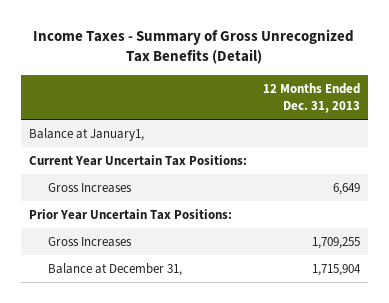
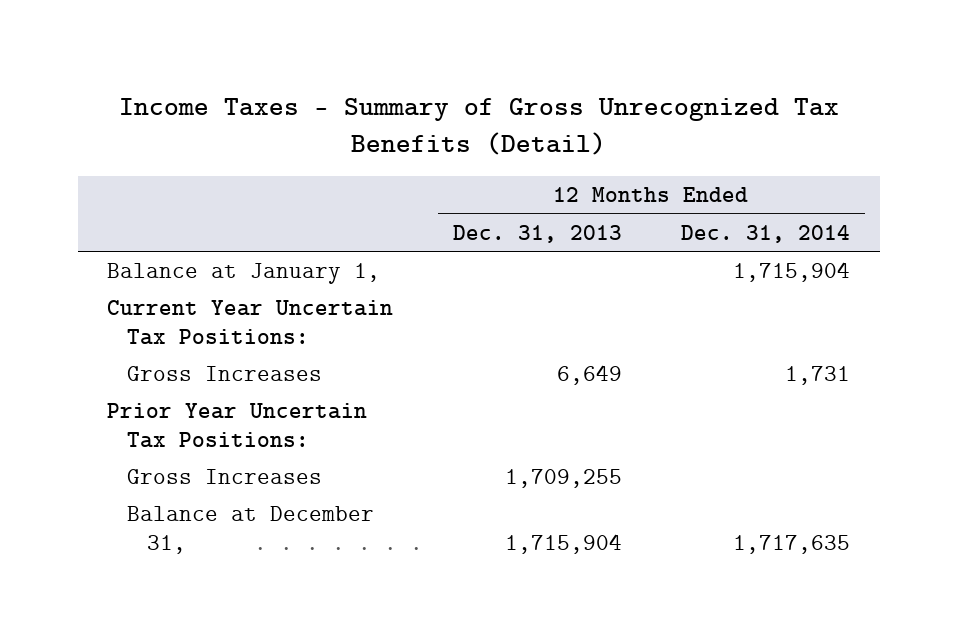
none -> [680,224,850,243] Dec. 31, 2014
[28,128,144,142] Balance at January1, -> [107,262,381,284] Balance at January 1,

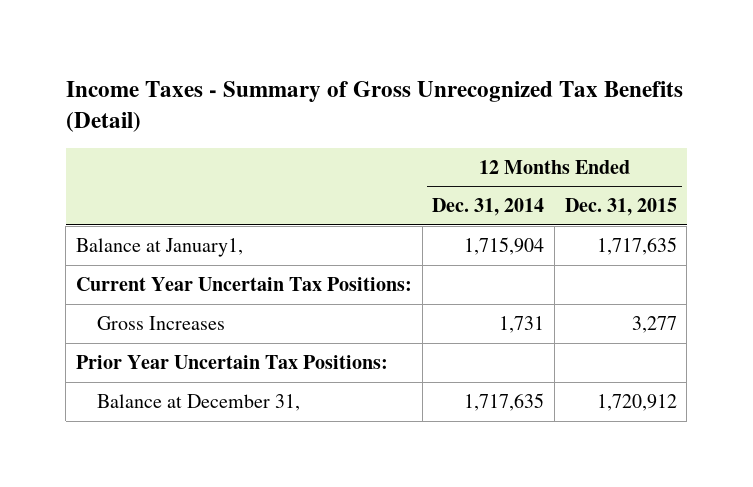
[452,224,622,243] Dec. 31, 2013 -> none
none -> [564,198,677,217] Dec. 31, 2015
[107,262,381,284] Balance at January 1, -> [76,237,244,257] Balance at January1,
[127,468,323,484] Gross Increases -> none

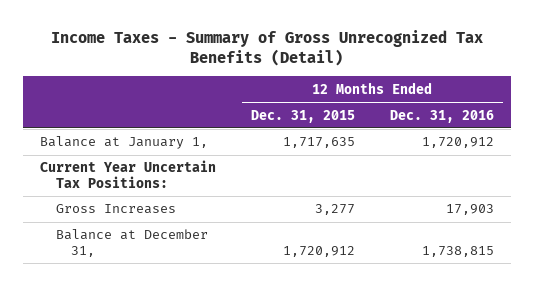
[432,198,545,217] Dec. 31, 2014 -> none
none -> [389,109,494,123] Dec. 31, 2016
[76,237,244,257] Balance at January1, -> [39,136,208,150] Balance at January 1,
[76,354,389,369] Prior Year Uncertain Tax Positions: -> none

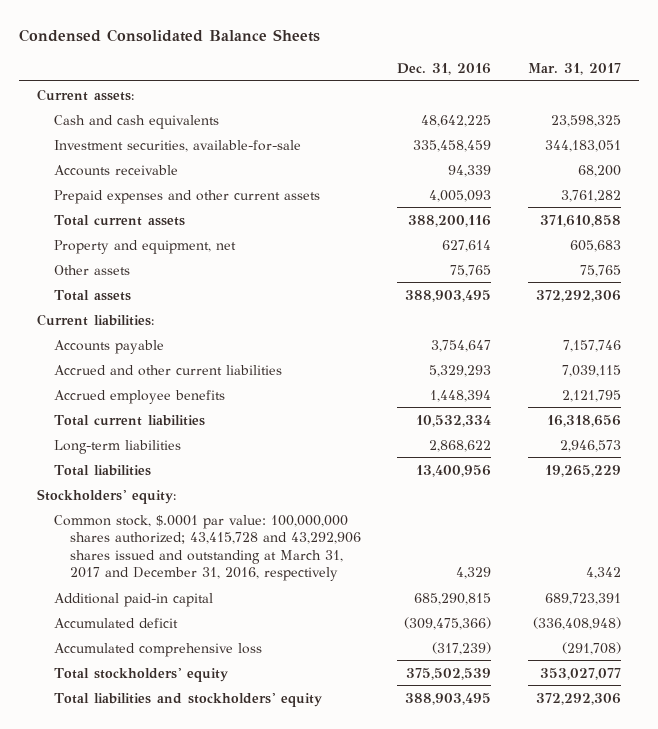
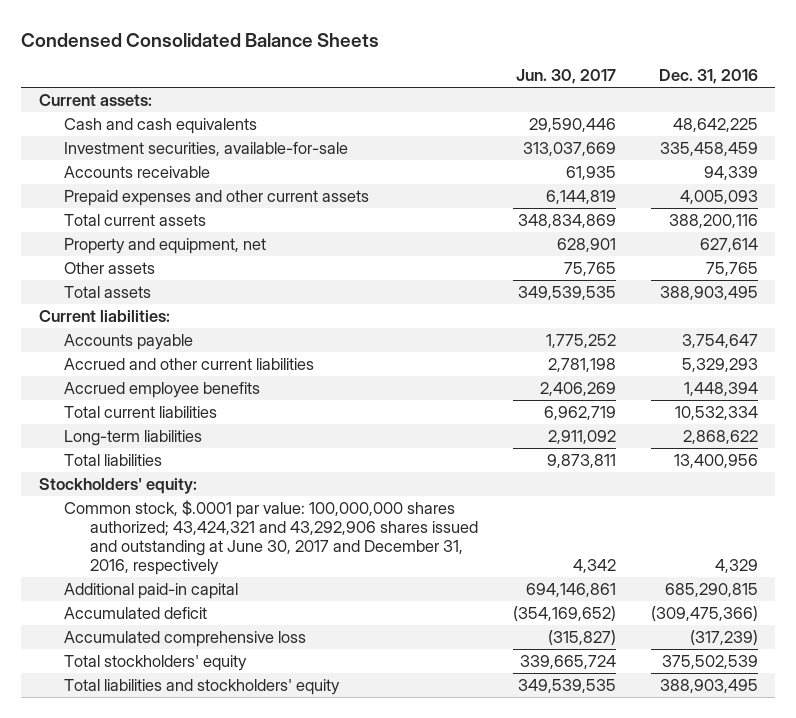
[527,62,621,75] Mar. 31, 2017 -> none
none -> [515,69,616,85] Jun. 30, 2017
[53,514,362,582] Common stock, $.0001 par value: 100,000,000 shares authorized; 43,415,728 and 43,292,906 shares issued and outstanding at March 31, 2017 and December 31, 2016, respectively -> [64,500,478,576] Common stock, $.0001 par value: 100,000,000 shares authorized; 43,424,321 and 43,292,906 shares issued and outstanding at June 30, 2017 and December 31, 2016, respectively

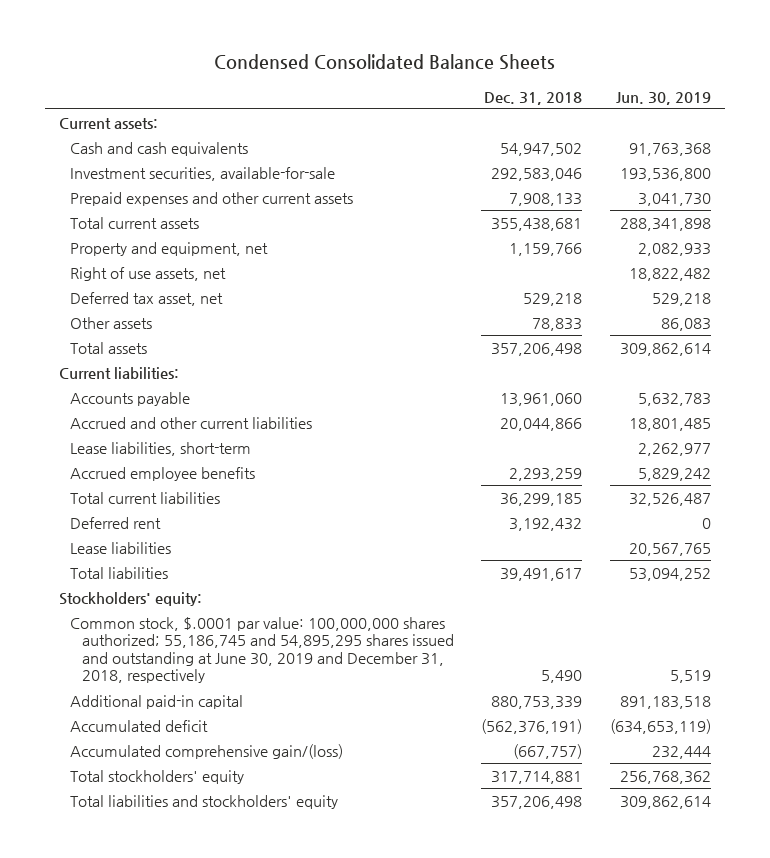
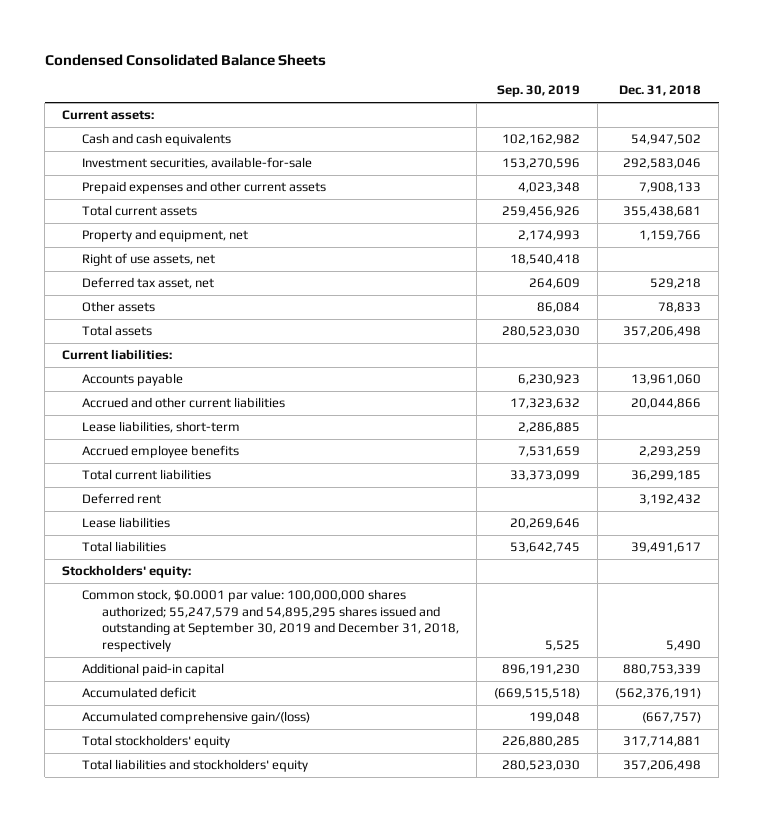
[616,91,712,105] Jun. 30, 2019 -> none
none -> [497,85,581,98] Sep. 30, 2019
[70,616,454,684] Common stock, $.0001 par value: 100,000,000 shares authorized; 55,186,745 and 54,895,295 shares issued and outstanding at June 30, 2019 and December 31, 2018, respectively -> [82,589,459,652] Common stock, $0.0001 par value: 100,000,000 shares authorized; 55,247,579 and 54,895,295 shares issued and outstanding at September 30, 2019 and December 31, 2018, respectively

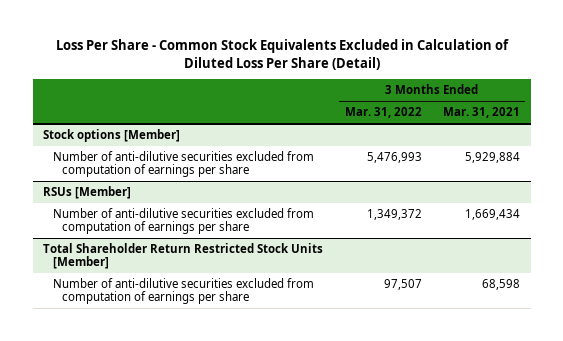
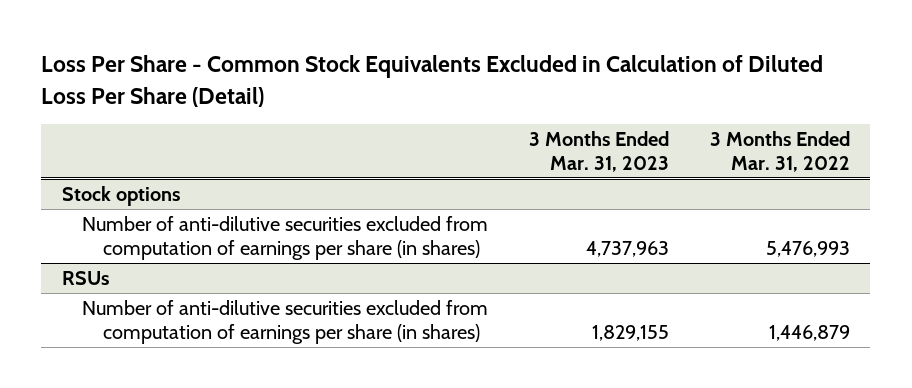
[442,107,520,119] Mar. 31, 2021 -> none
none -> [529,130,670,172] 3 Months Ended Mar. 31, 2023
[43,243,324,270] Total Shareholder Return Restricted Stock Units [Member] -> none
[52,278,314,305] Number of anti-dilutive securities excluded from computation of earnings per share -> none
[43,129,181,143] Stock options [Member] -> [61,185,180,206] Stock options
[52,151,314,178] Number of anti-dilutive securities excluded from computation of earnings per share -> [82,215,489,261] Number of anti-dilutive securities excluded from computation of earnings per share (in shares)
[43,186,132,200] RSUs [Member] -> [61,270,109,285] RSUs
[52,208,314,235] Number of anti-dilutive securities excluded from computation of earnings per share -> [82,299,489,345] Number of anti-dilutive securities excluded from computation of earnings per share (in shares)
[366,209,422,221] 1,349,372 -> [768,325,850,342] 1,446,879

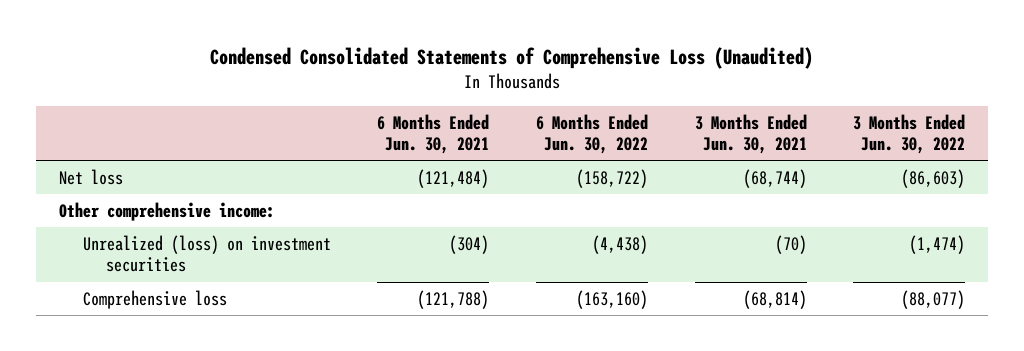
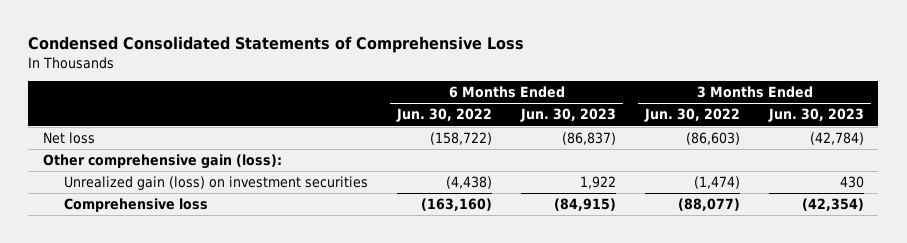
[210,46,814,69] Condensed Consolidated Statements of Comprehensive Loss (Unaudited) -> [28,36,525,54] Condensed Consolidated Statements of Comprehensive Loss
[377,113,490,154] 6 Months Ended Jun. 30, 2021 -> none
[694,113,807,154] 3 Months Ended Jun. 30, 2021 -> none
none -> [520,108,617,123] Jun. 30, 2023
none -> [767,108,864,123] Jun. 30, 2023
[59,201,276,221] Other comprehensive income: -> [42,154,282,170] Other comprehensive gain (loss):
[82,234,331,273] Unrealized (loss) on investment securities -> [64,176,369,191] Unrealized gain (loss) on investment securities

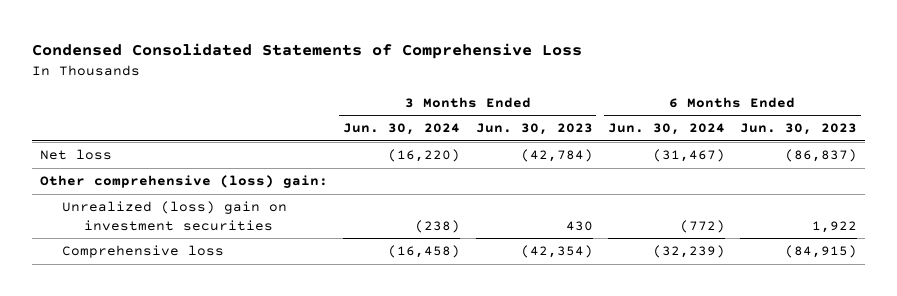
[396,108,493,123] Jun. 30, 2022 -> none
[644,108,741,123] Jun. 30, 2022 -> none
none -> [343,123,461,136] Jun. 30, 2024
none -> [607,123,725,136] Jun. 30, 2024
[42,154,282,170] Other comprehensive gain (loss): -> [40,175,329,189] Other comprehensive (loss) gain:
[64,176,369,191] Unrealized gain (loss) on investment securities -> [61,201,287,231] Unrealized (loss) gain on investment securities

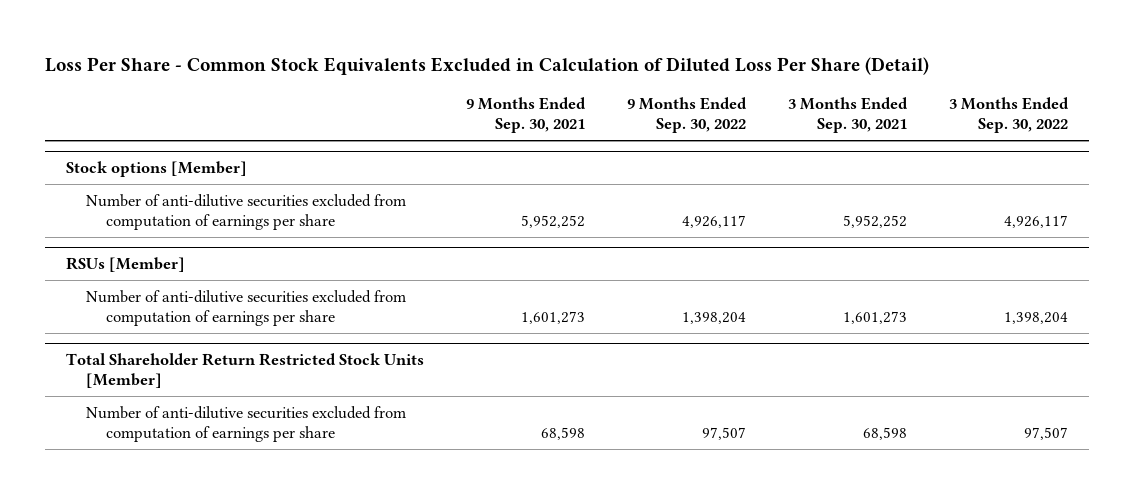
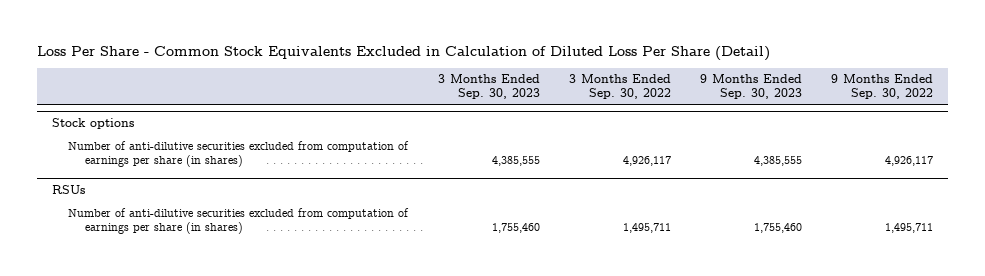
[466,97,587,134] 9 Months Ended Sep. 30, 2021 -> none
[787,97,908,134] 3 Months Ended Sep. 30, 2021 -> none
none -> [437,74,540,99] 3 Months Ended Sep. 30, 2023
none -> [699,74,802,99] 9 Months Ended Sep. 30, 2023
[66,352,425,389] Total Shareholder Return Restricted Stock Units [Member] -> none
[86,405,407,442] Number of anti-dilutive securities excluded from computation of earnings per share -> none
[66,160,248,177] Stock options [Member] -> [51,118,134,130] Stock options
[86,193,407,230] Number of anti-dilutive securities excluded from computation of earnings per share -> [68,141,410,168] Number of anti-dilutive securities excluded from computation of earnings per share (in shares)
[66,256,186,272] RSUs [Member] -> [51,185,85,195] RSUs
[86,289,407,326] Number of anti-dilutive securities excluded from computation of earnings per share -> [68,208,410,235] Number of anti-dilutive securities excluded from computation of earnings per share (in shares)
[681,311,746,324] 1,398,204 -> [884,223,933,234] 1,495,711
[1003,311,1068,324] 1,398,204 -> [622,223,671,234] 1,495,711

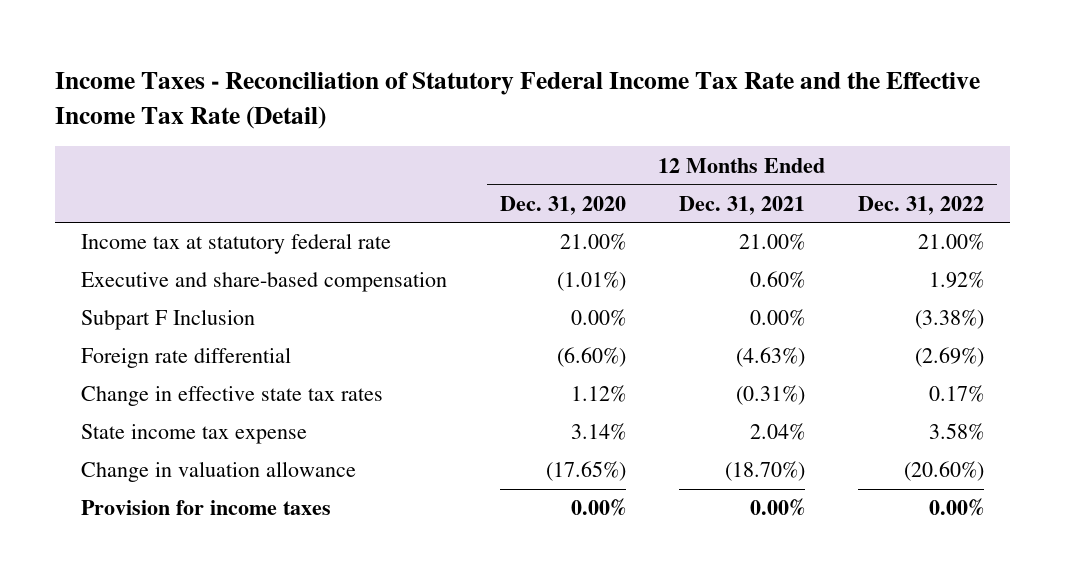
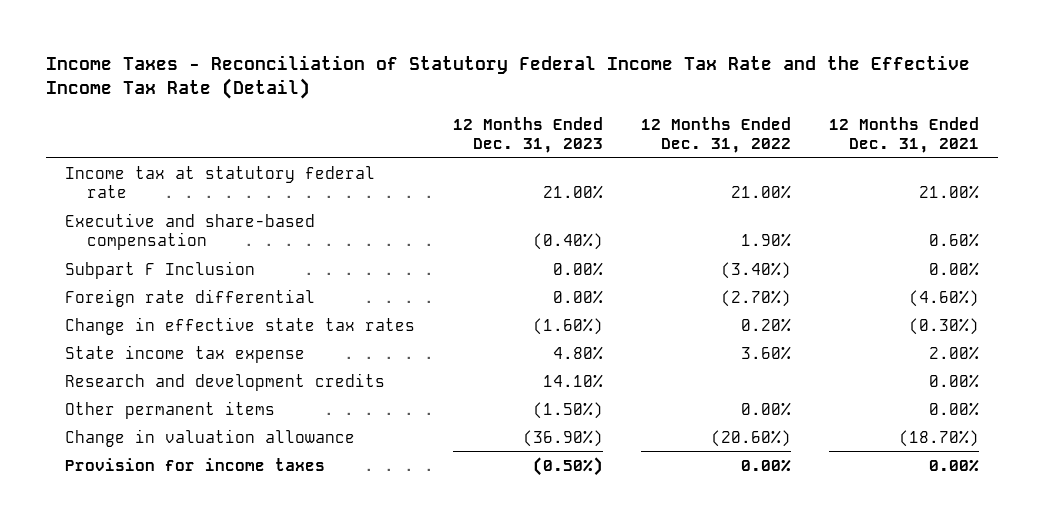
[500,195,627,215] Dec. 31, 2020 -> none
none -> [452,116,603,154] 12 Months Ended Dec. 31, 2023
[928,271,984,289] 1.92% -> [740,233,791,248] 1.90%
[914,309,984,330] (3.38%) -> [720,261,791,279] (3.40%)
[735,347,805,368] (4.63%) -> [909,289,980,307] (4.60%)
[914,347,984,368] (2.69%) -> [720,289,791,307] (2.70%)
[735,385,805,406] (0.31%) -> [909,317,980,335] (0.30%)
[928,385,984,403] 0.17% -> [740,317,791,332] 0.20%
[749,423,805,441] 2.04% -> [929,345,980,360] 2.00%
[928,423,984,441] 3.58% -> [740,345,791,360] 3.60%
none -> [64,372,385,391] Research and development credits
none -> [64,400,275,419] Other permanent items

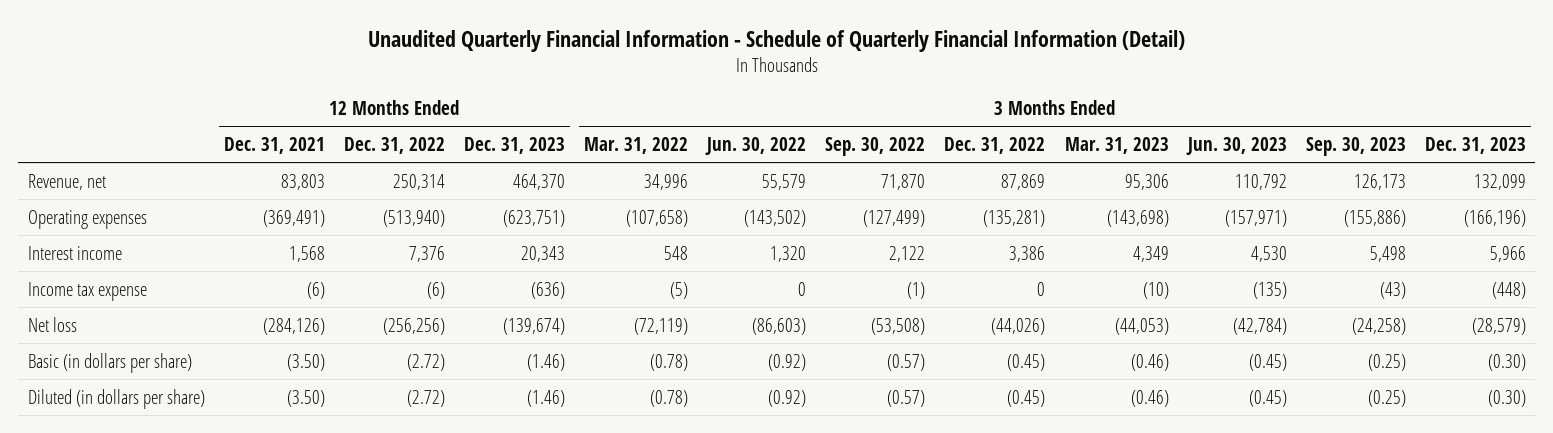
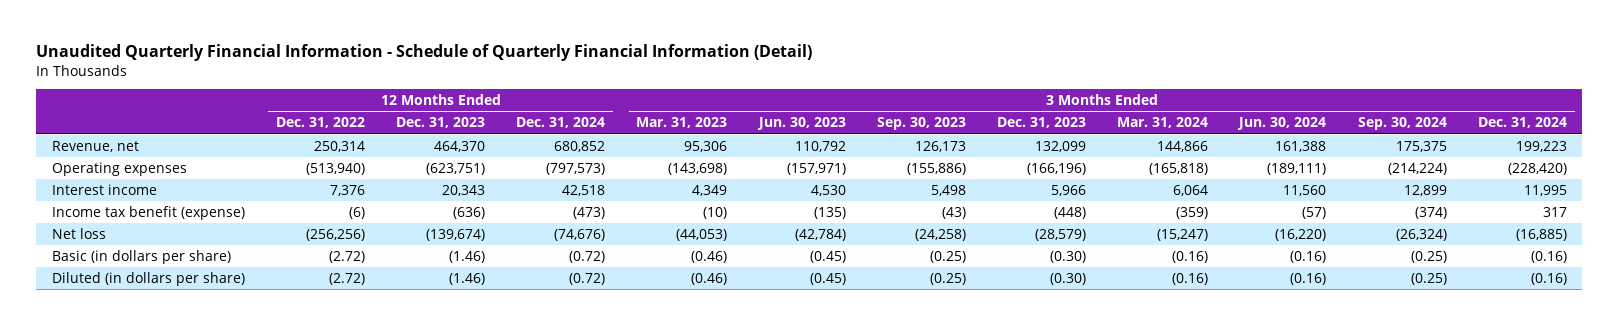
[223,137,325,155] Dec. 31, 2021 -> none
[584,137,689,155] Mar. 31, 2022 -> none
[705,137,807,156] Jun. 30, 2022 -> none
[825,137,926,157] Sep. 30, 2022 -> none
[944,137,1046,155] Dec. 31, 2022 -> none
none -> [516,117,606,129] Dec. 31, 2024
none -> [1117,117,1209,129] Mar. 31, 2024
none -> [1237,117,1327,131] Jun. 30, 2024
none -> [1357,117,1447,131] Sep. 30, 2024
none -> [1477,117,1567,129] Dec. 31, 2024
[27,281,147,301] Income tax expense -> [51,205,245,220] Income tax benefit (expense)

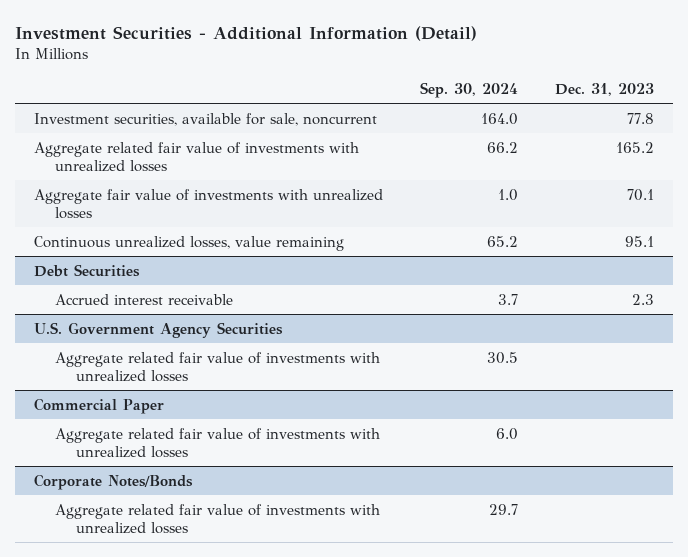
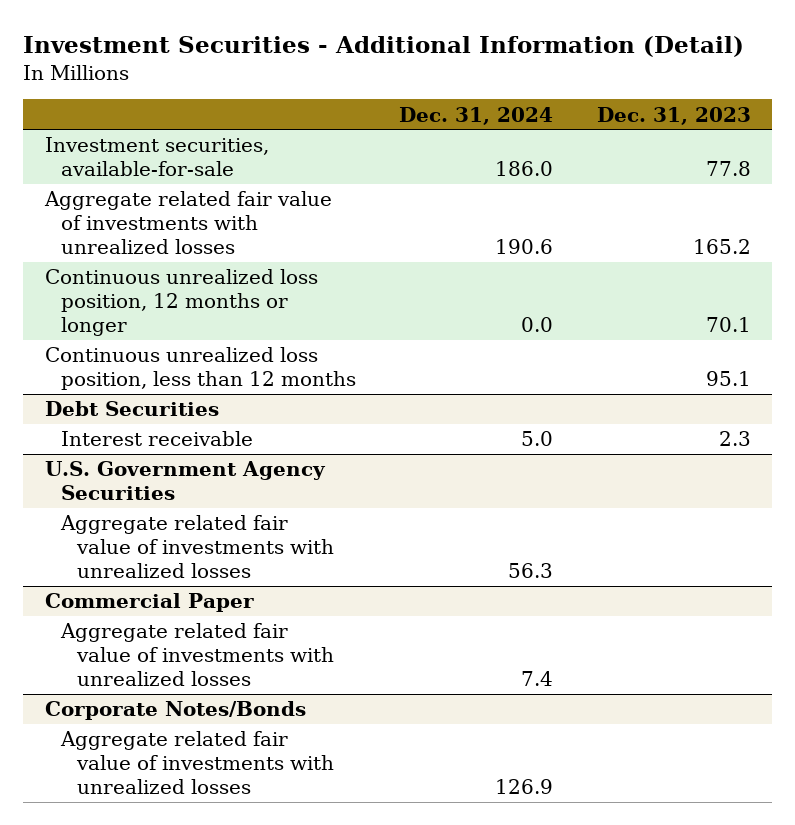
[420,82,519,99] Sep. 30, 2024 -> none
none -> [399,106,554,125] Dec. 31, 2024
[33,112,377,126] Investment securities, available for sale, noncurrent -> [44,137,269,177] Investment securities, available-for-sale
[33,188,383,219] Aggregate fair value of investments with unrealized losses -> [44,269,318,337] Continuous unrealized loss position, 12 months or longer
[33,235,344,251] Continuous unrealized losses, value remaining -> [44,347,356,391] Continuous unrealized loss position, less than 12 months
[54,293,233,305] Accrued interest receivable -> [60,431,253,447] Interest receivable

